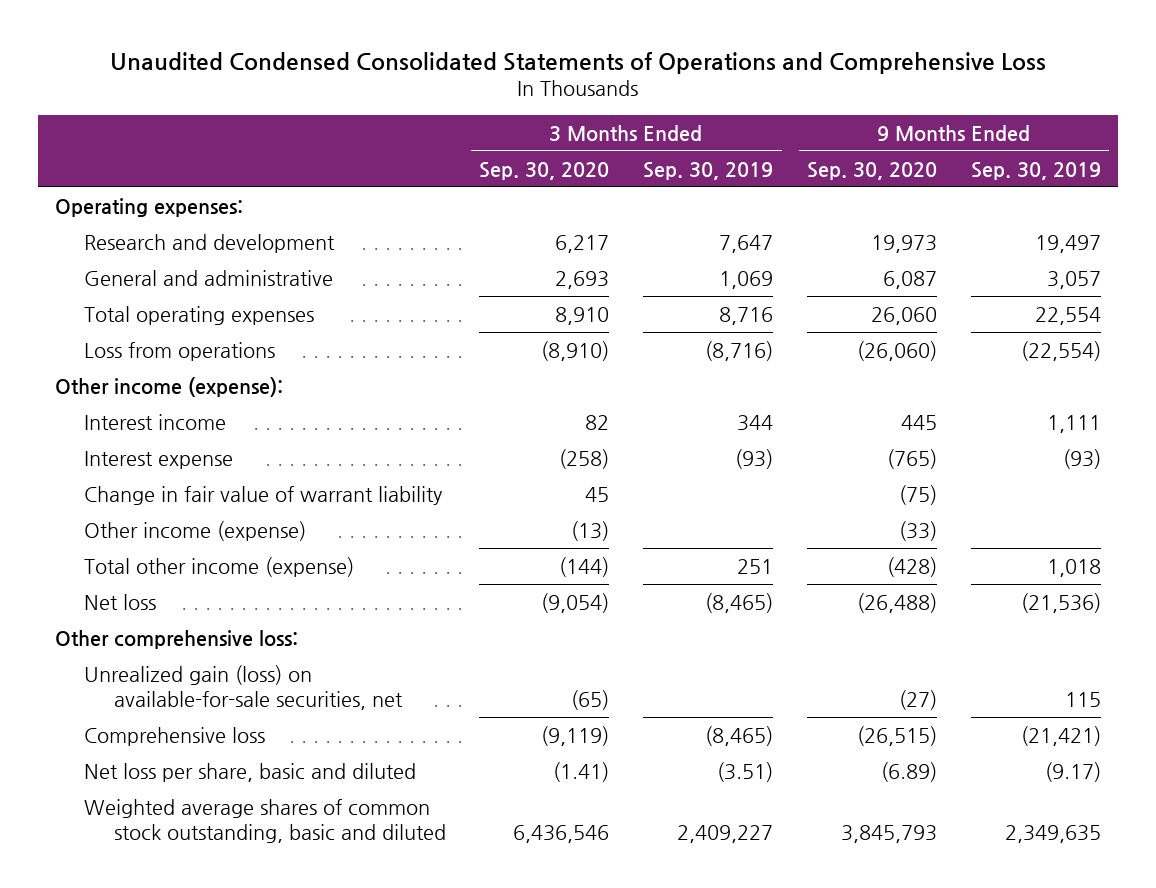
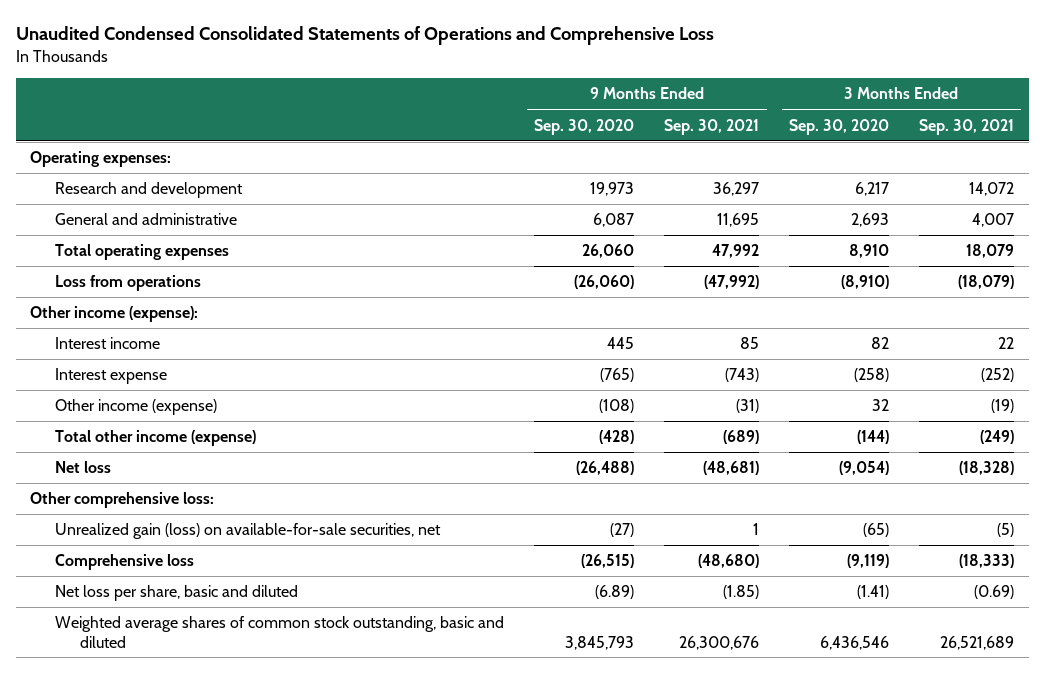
[643,161,774,180] Sep. 30, 2019 -> none
[970,161,1101,180] Sep. 30, 2019 -> none
none -> [664,118,760,135] Sep. 30, 2021
none -> [918,118,1014,135] Sep. 30, 2021
[84,485,444,505] Change in fair value of warrant liability -> none
[571,520,610,541] (13) -> [871,399,889,412] 32
[899,520,938,541] (33) -> [599,399,635,414] (108)

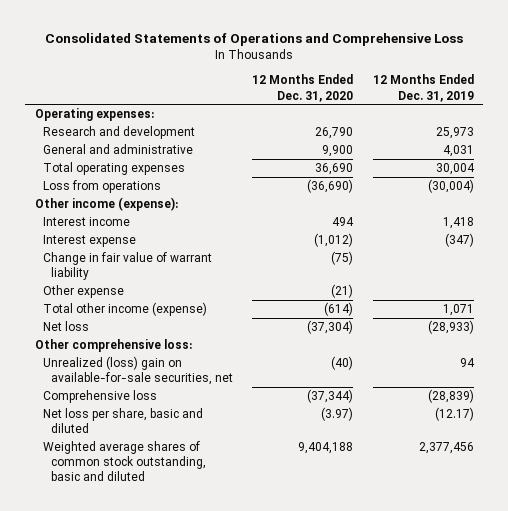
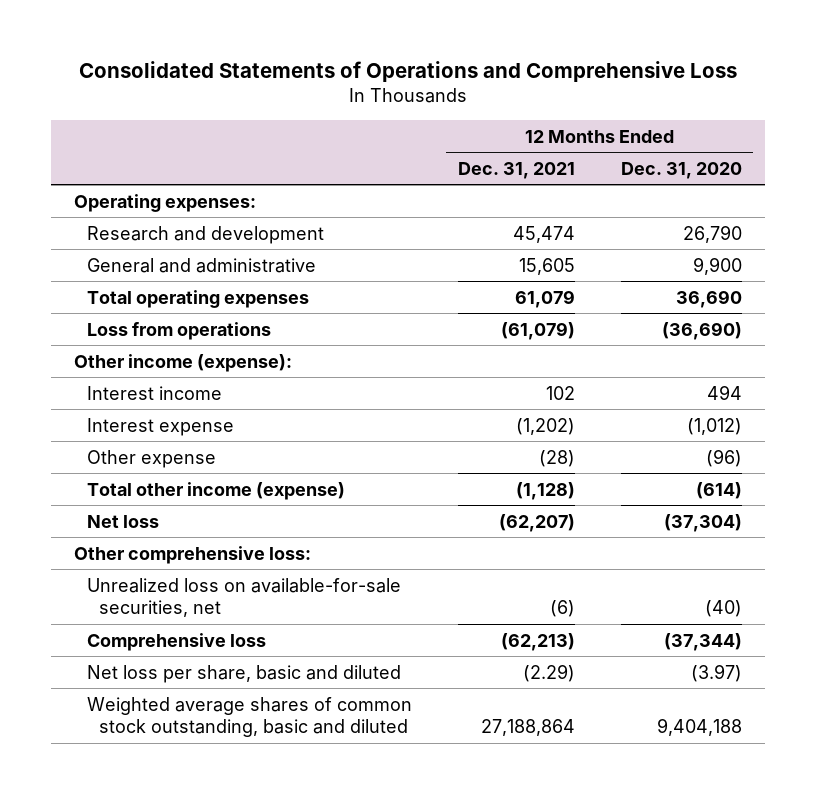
[372,74,474,102] 12 Months Ended Dec. 31, 2019 -> none
none -> [457,161,575,179] Dec. 31, 2021
[42,252,212,281] Change in fair value of warrant liability -> none
[331,284,354,299] (21) -> [705,448,742,467] (96)
[42,356,234,386] Unrealized (loss) gain on available-for-sale securities, net -> [86,577,401,618] Unrealized loss on available-for-sale securities, net

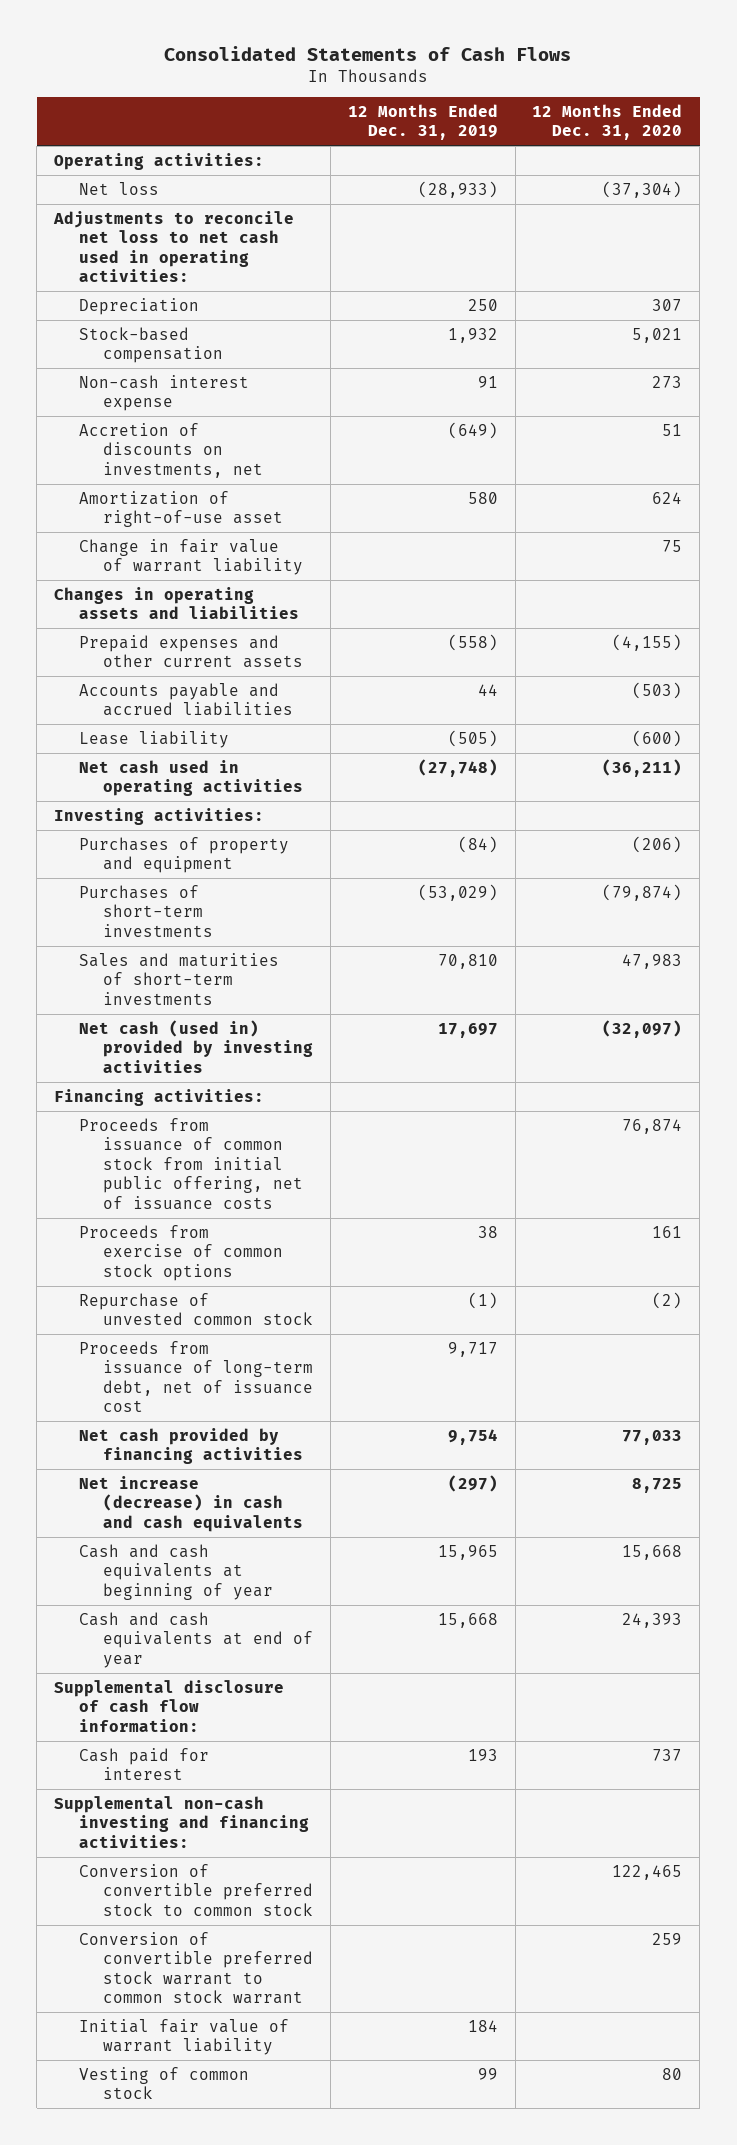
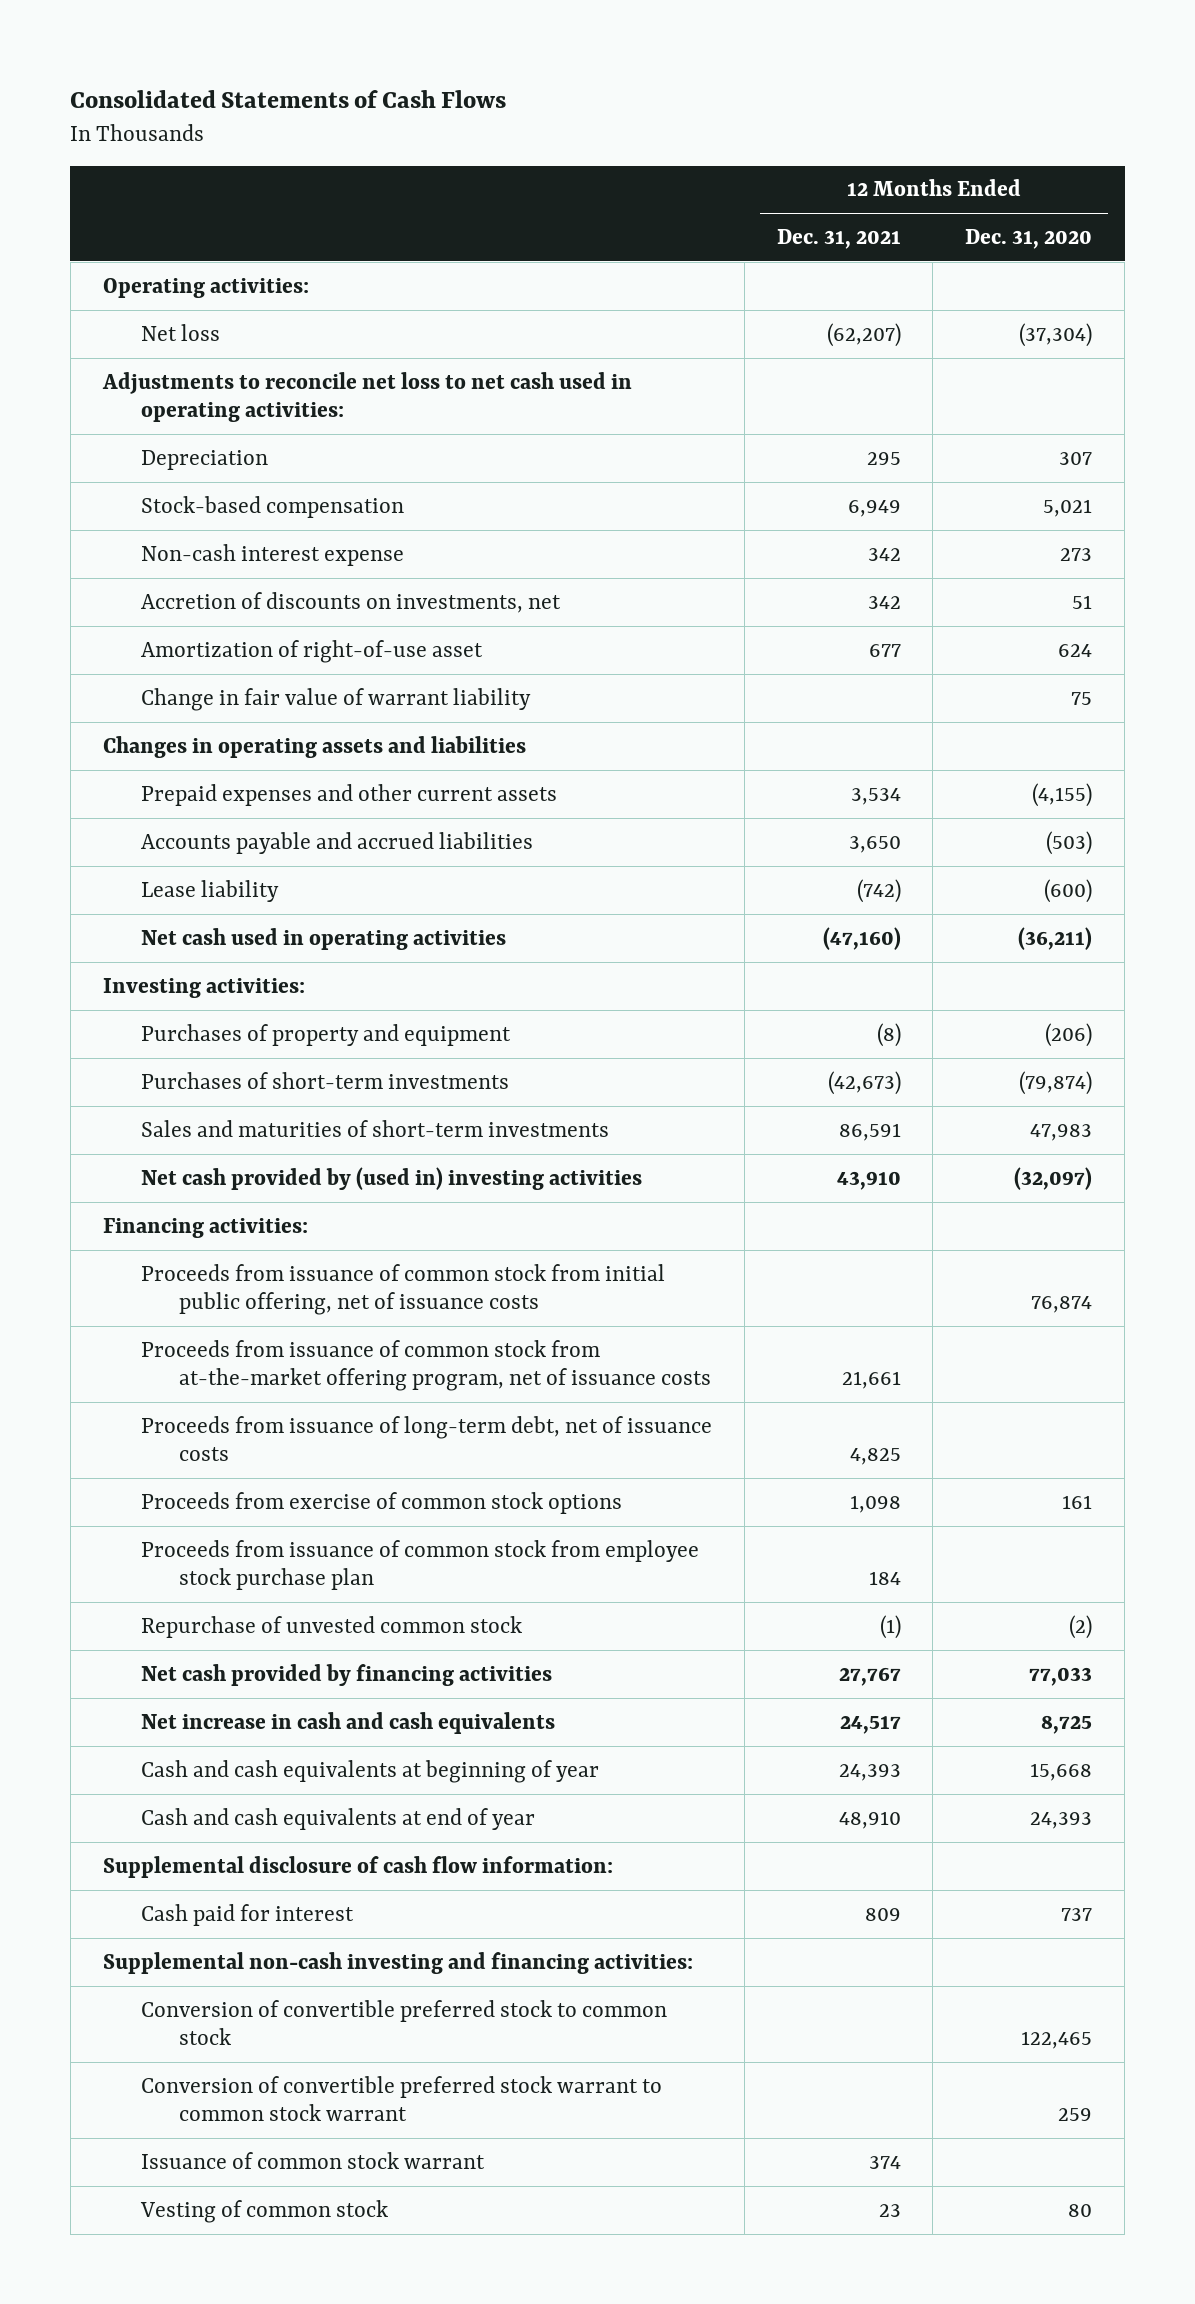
[347,103,498,141] 12 Months Ended Dec. 31, 2019 -> none
none -> [776,228,901,249] Dec. 31, 2021
[78,1019,314,1073] Net cash (used in) provided by investing activities -> [140,1166,642,1190] Net cash provided by (used in) investing activities
none -> [140,1339,711,1392] Proceeds from issuance of common stock from at-the-market offering program, net of issuance costs
none -> [140,1415,712,1462] Proceeds from issuance of long-term debt, net of issuance costs
none -> [140,1539,699,1591] Proceeds from issuance of common stock from employee stock purchase plan
[78,1340,314,1413] Proceeds from issuance of long-term debt, net of issuance cost -> none
[78,1475,304,1532] Net increase (decrease) in cash and cash equivalents -> [140,1711,555,1734] Net increase in cash and cash equivalents
[78,2018,289,2056] Initial fair value of warrant liability -> none
none -> [140,2151,485,2169] Issuance of common stock warrant

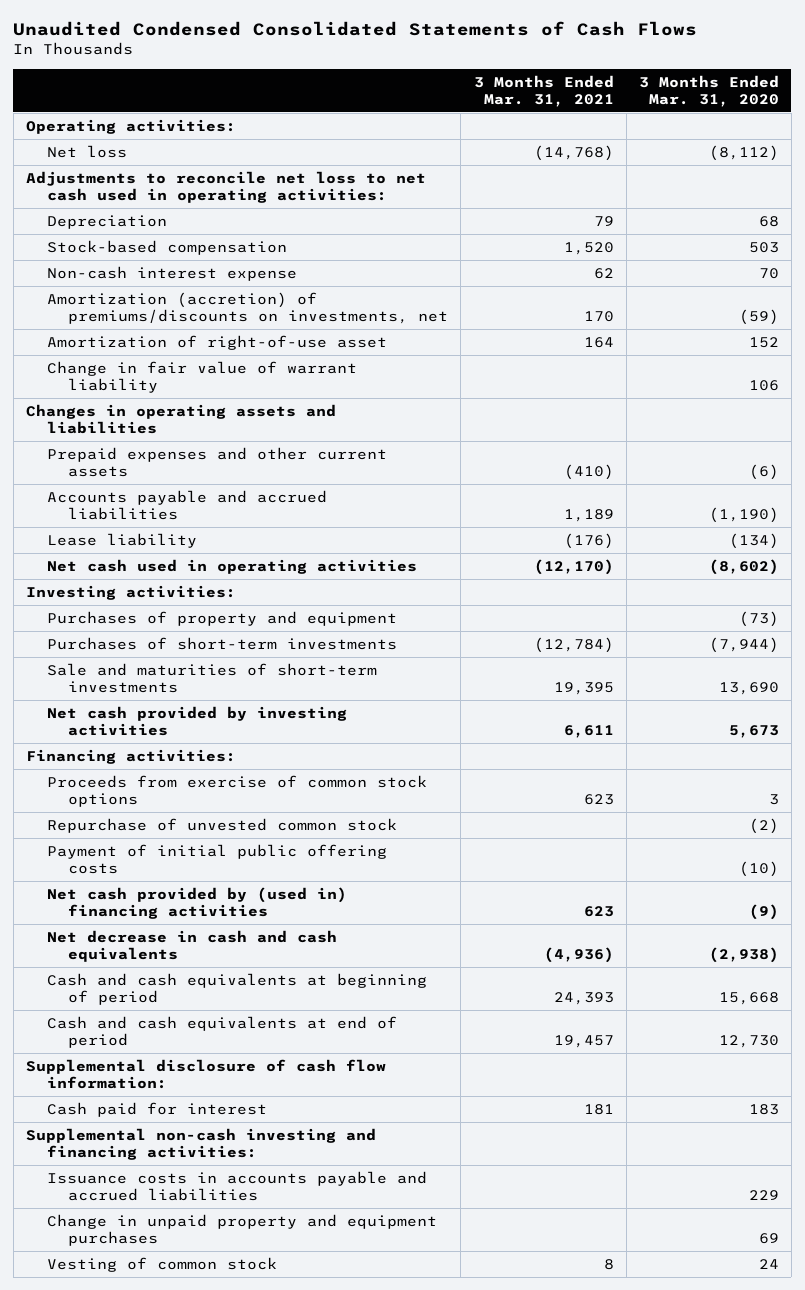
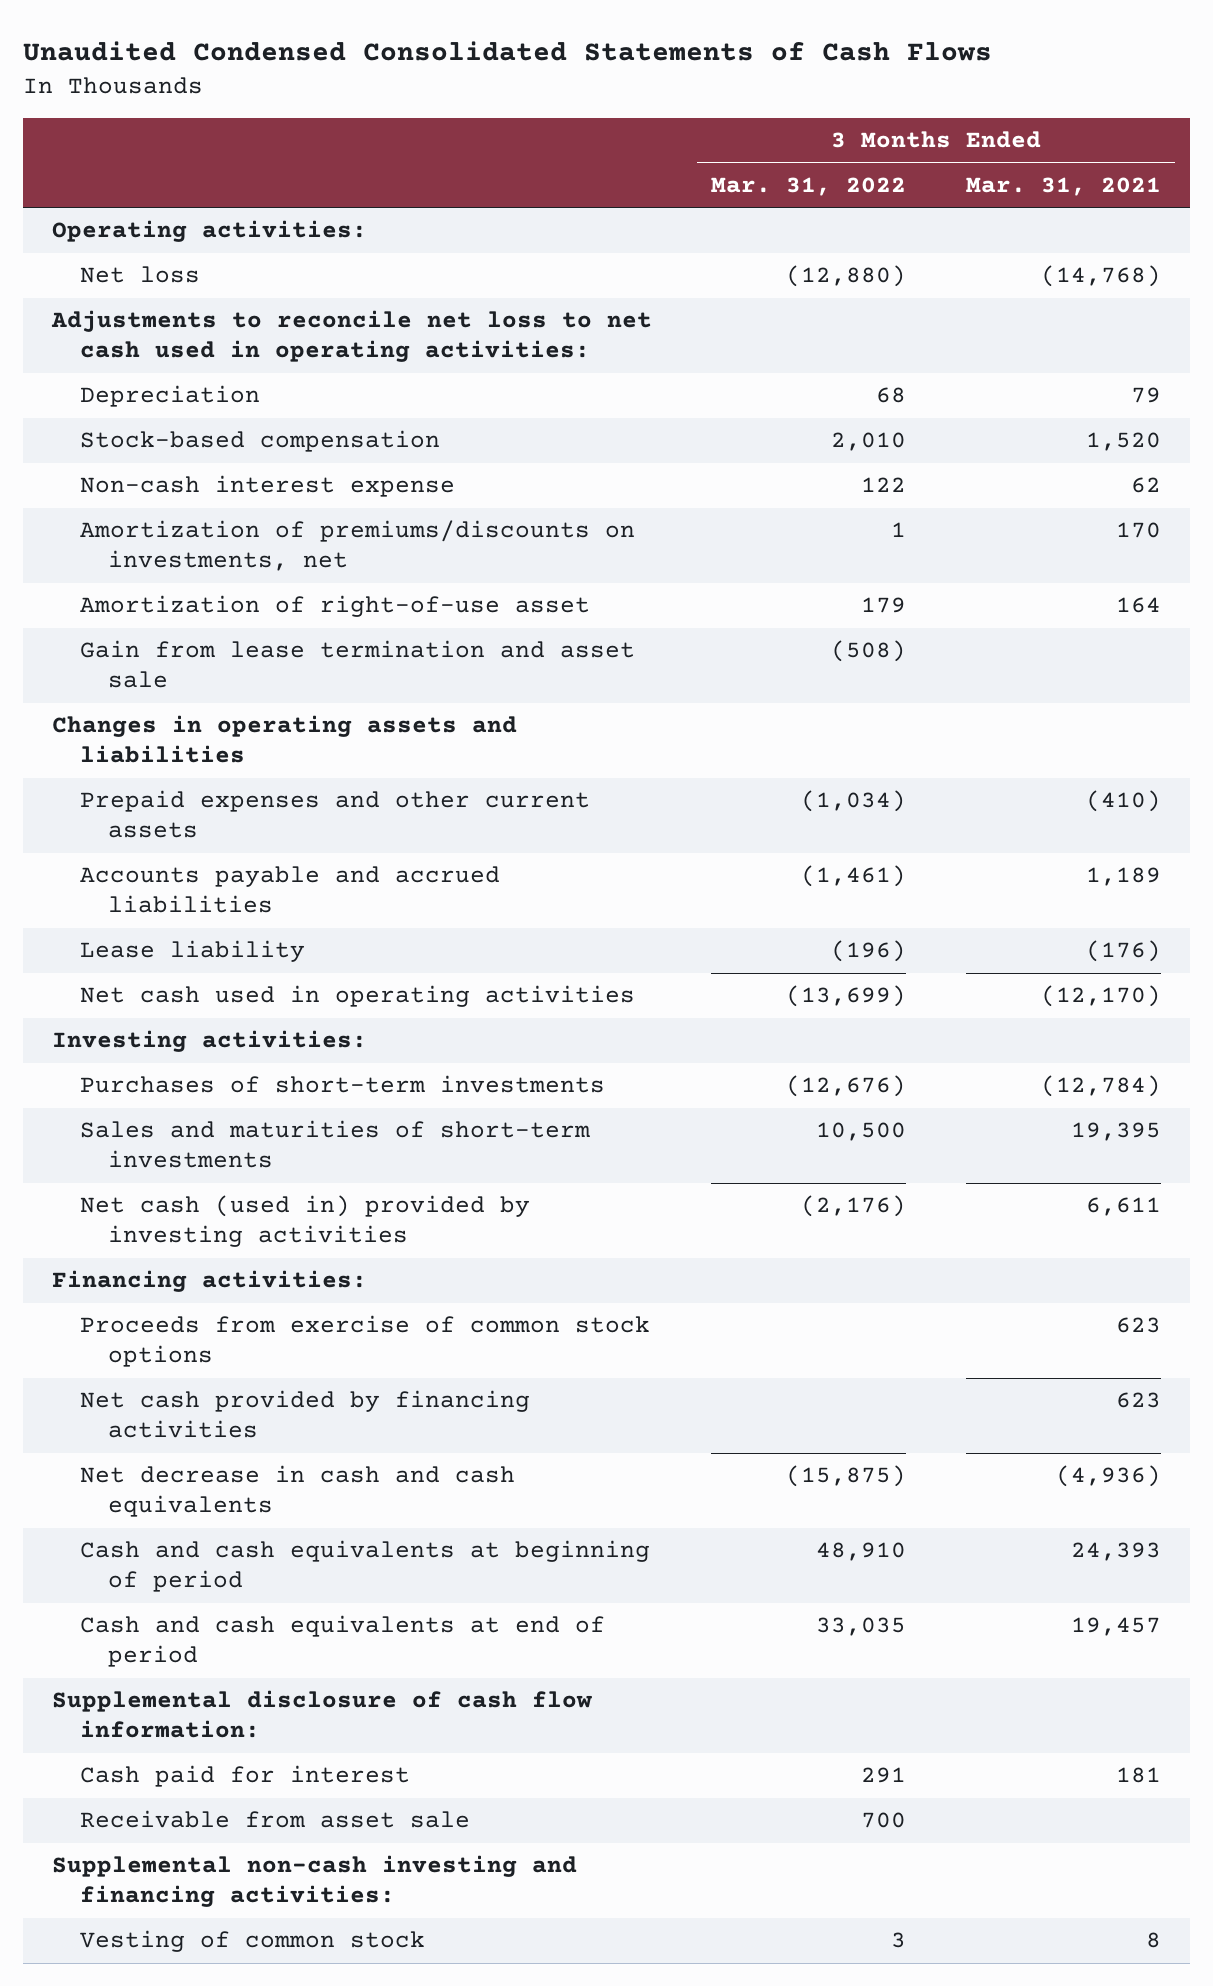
[638,74,779,107] 3 Months Ended Mar. 31, 2020 -> none
none -> [711,176,907,196] Mar. 31, 2022
[47,292,449,325] Amortization (accretion) of premiums/discounts on investments, net -> [79,520,635,572] Amortization of premiums/discounts on investments, net
[47,361,358,394] Change in fair value of warrant liability -> none
none -> [79,640,635,689] Gain from lease termination and asset sale
[47,611,398,627] Purchases of property and equipment -> none
[47,663,378,694] Sale and maturities of short-term investments -> [79,1120,590,1169] Sales and maturities of short-term investments
[47,706,348,737] Net cash provided by investing activities -> [79,1195,530,1248] Net cash (used in) provided by investing activities
[47,818,398,834] Repurchase of unvested common stock -> none
[47,844,388,875] Payment of initial public offering costs -> none
[47,887,348,920] Net cash provided by (used in) financing activities -> [79,1390,530,1439] Net cash provided by financing activities
none -> [79,1810,470,1829] Receivable from asset sale
[47,1171,428,1202] Issuance costs in accounts payable and accrued liabilities -> none
[47,1214,438,1247] Change in unpaid property and equipment purchases -> none

